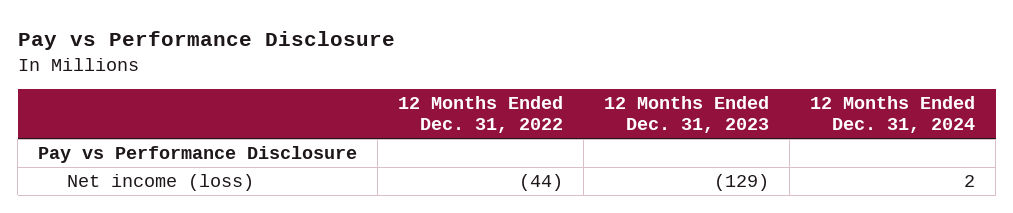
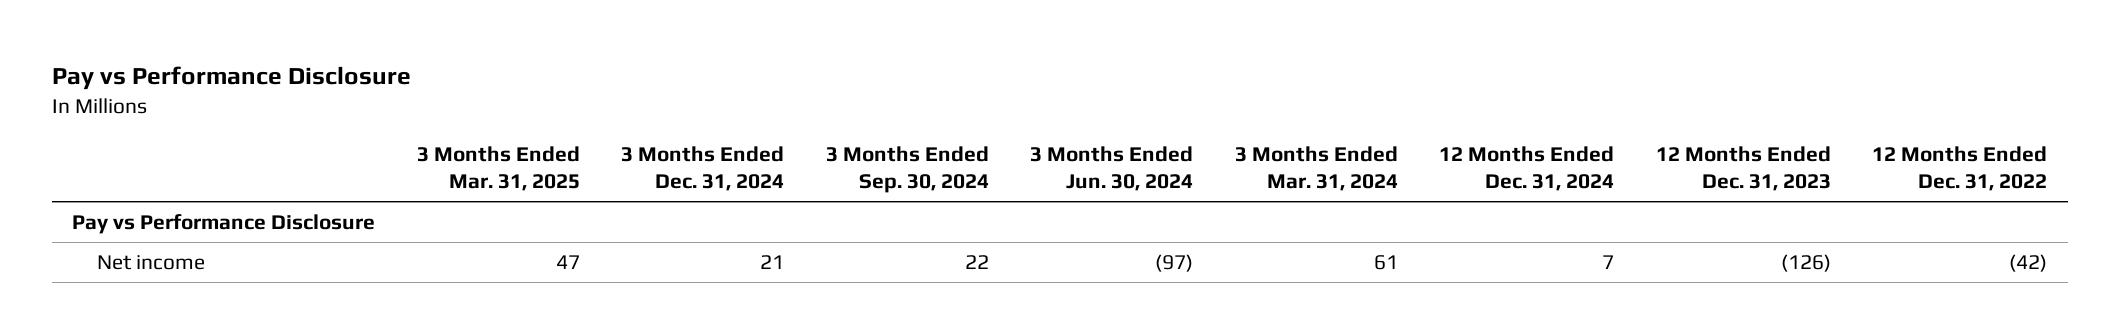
none -> [416,145,580,192] 3 Months Ended Mar. 31, 2025
none -> [621,145,785,192] 3 Months Ended Dec. 31, 2024
none -> [825,145,989,194] 3 Months Ended Sep. 30, 2024
none -> [1030,145,1194,192] 3 Months Ended Jun. 30, 2024
none -> [1234,145,1398,192] 3 Months Ended Mar. 31, 2024
[67,173,255,191] Net income (loss) -> [97,254,206,270] Net income
[519,173,564,191] (44) -> [2009,253,2048,272] (42)
[714,173,770,191] (129) -> [1780,253,1831,272] (126)
[964,174,976,187] 2 -> [1602,254,1615,269] 7

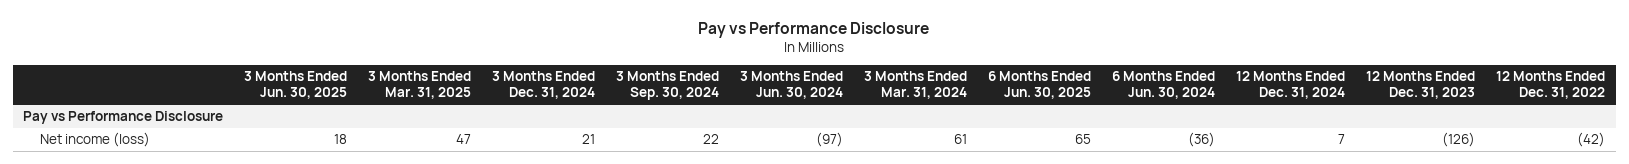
none -> [244,71,348,100] 3 Months Ended Jun. 30, 2025
none -> [988,71,1092,100] 6 Months Ended Jun. 30, 2025
none -> [1112,71,1216,100] 6 Months Ended Jun. 30, 2024
[97,254,206,270] Net income -> [40,132,151,148] Net income (loss)

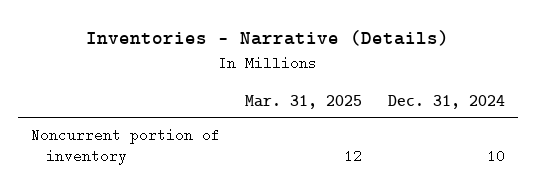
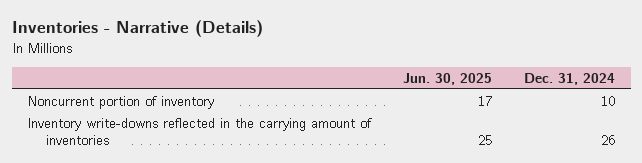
[245,95,363,110] Mar. 31, 2025 -> none
none -> [403,72,493,85] Jun. 30, 2025
none -> [27,117,373,146] Inventory write-downs reflected in the carrying amount of inventories

